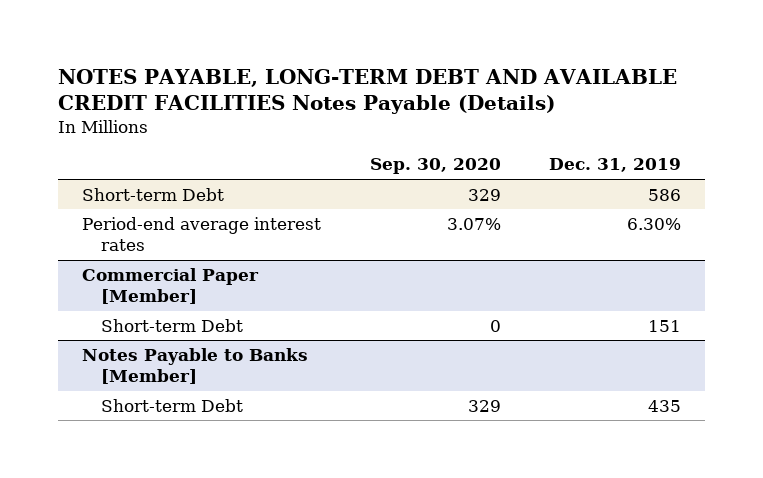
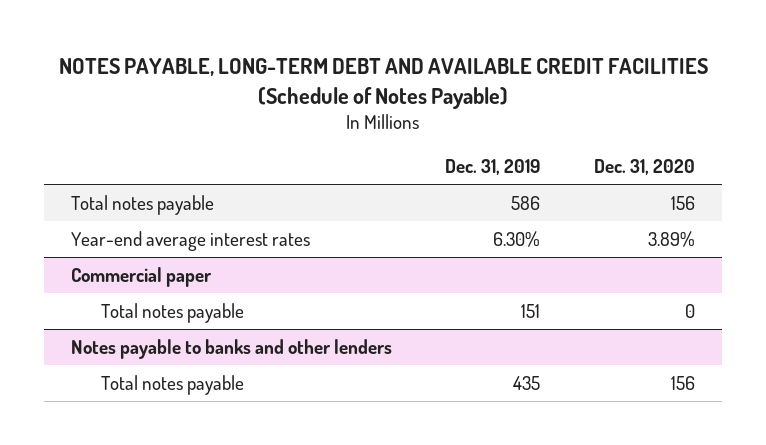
[58,69,678,115] NOTES PAYABLE, LONG-TERM DEBT AND AVAILABLE CREDIT FACILITIES Notes Payable (Details) -> [58,57,708,109] NOTES PAYABLE, LONG-TERM DEBT AND AVAILABLE CREDIT FACILITIES (Schedule of Notes Payable)
[369,158,501,175] Sep. 30, 2020 -> none
none -> [593,159,695,176] Dec. 31, 2020
[82,187,225,201] Short-term Debt -> [71,194,215,215] Total notes payable
[82,216,322,252] Period-end average interest rates -> [71,230,311,251] Year-end average interest rates
[82,267,260,305] Commercial Paper [Member] -> [71,266,213,287] Commercial paper
[101,318,244,332] Short-term Debt -> [100,302,244,323] Total notes payable
[82,347,309,385] Notes Payable to Banks [Member] -> [71,338,393,359] Notes payable to banks and other lenders
[101,398,244,412] Short-term Debt -> [100,374,244,395] Total notes payable

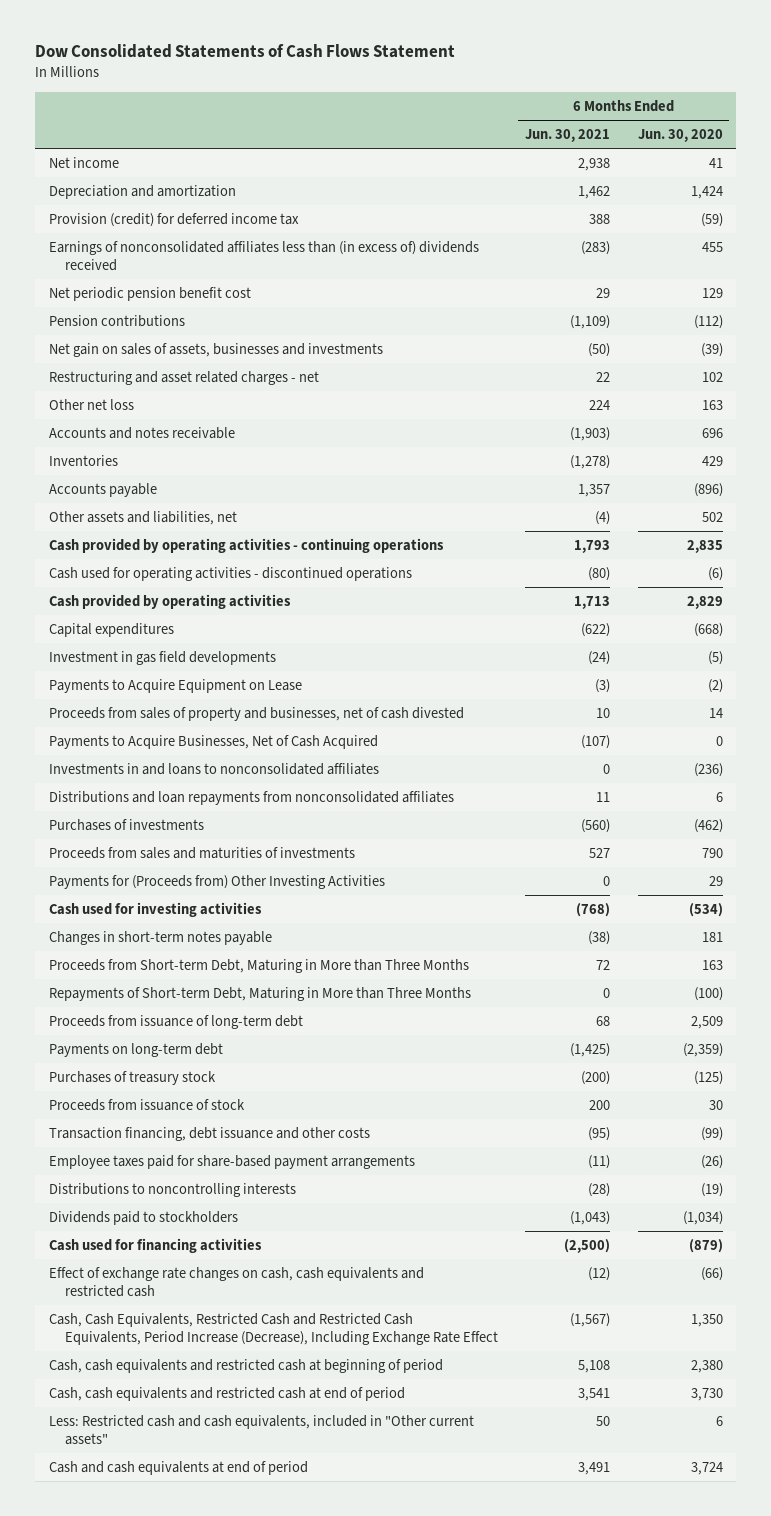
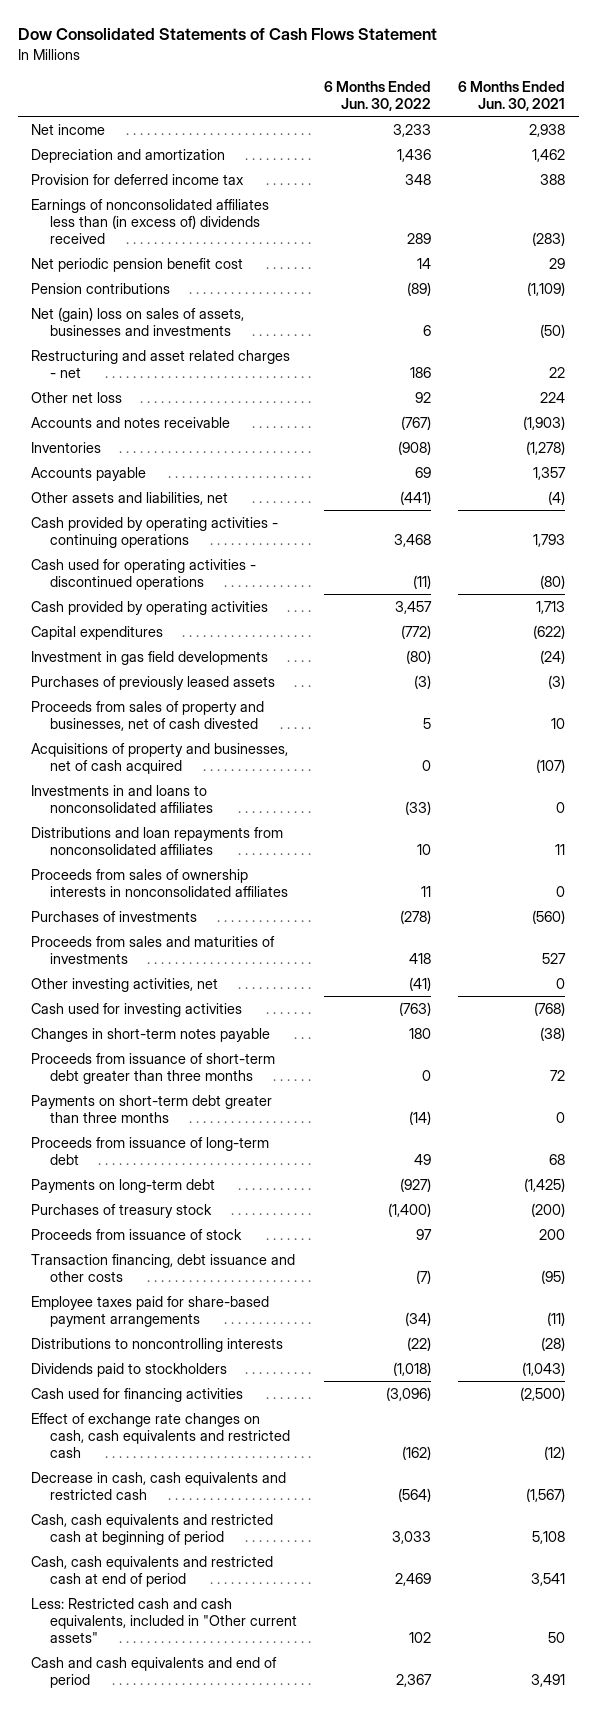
[637,129,723,143] Jun. 30, 2020 -> none
none -> [324,81,432,112] 6 Months Ended Jun. 30, 2022
[48,212,299,227] Provision (credit) for deferred income tax -> [31,173,245,185] Provision for deferred income tax
[48,342,383,357] Net gain on sales of assets, businesses and investments -> [31,306,245,336] Net (gain) loss on sales of assets, businesses and investments
[48,678,302,693] Payments to Acquire Equipment on Lease -> [31,675,276,690] Purchases of previously leased assets
[48,734,378,749] Payments to Acquire Businesses, Net of Cash Acquired -> [31,742,289,774] Acquisitions of property and businesses, net of cash acquired
none -> [31,868,289,897] Proceeds from sales of ownership interests in nonconsolidated affiliates
[48,874,385,889] Payments for (Proceeds from) Other Investing Activities -> [31,977,219,992] Other investing activities, net
[48,958,469,973] Proceeds from Short-term Debt, Maturing in More than Three Months -> [31,1052,276,1084] Proceeds from issuance of short-term debt greater than three months
[48,986,471,1001] Repayments of Short-term Debt, Maturing in More than Three Months -> [31,1094,273,1123] Payments on short-term debt greater than three months
[48,1312,498,1345] Cash, Cash Equivalents, Restricted Cash and Restricted Cash Equivalents, Period Increase (Decrease), Including Exchange Rate Effect -> [31,1471,287,1500] Decrease in cash, cash equivalents and restricted cash
[48,1460,308,1475] Cash and cash equivalents at end of period -> [31,1656,278,1688] Cash and cash equivalents and end of period

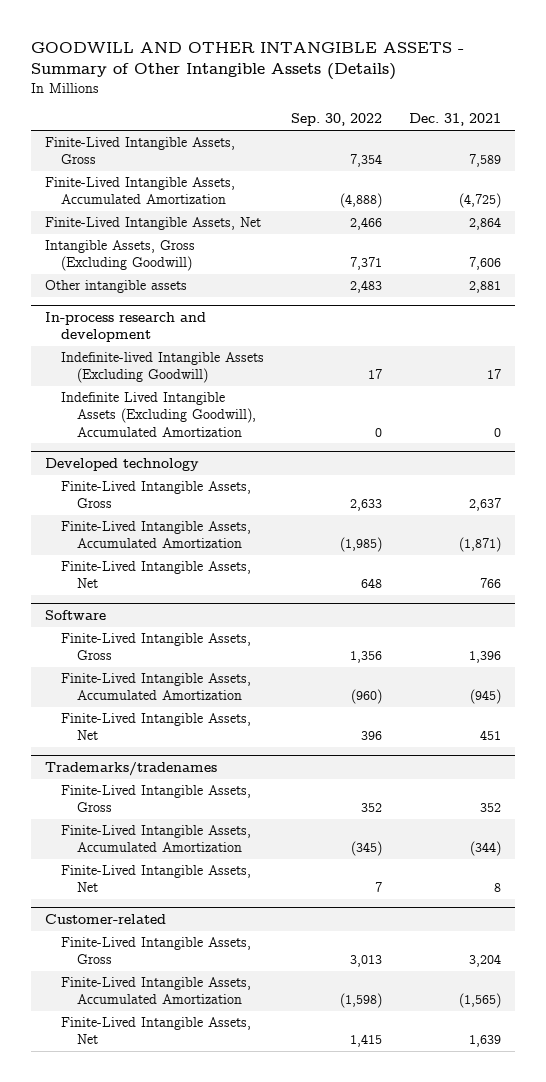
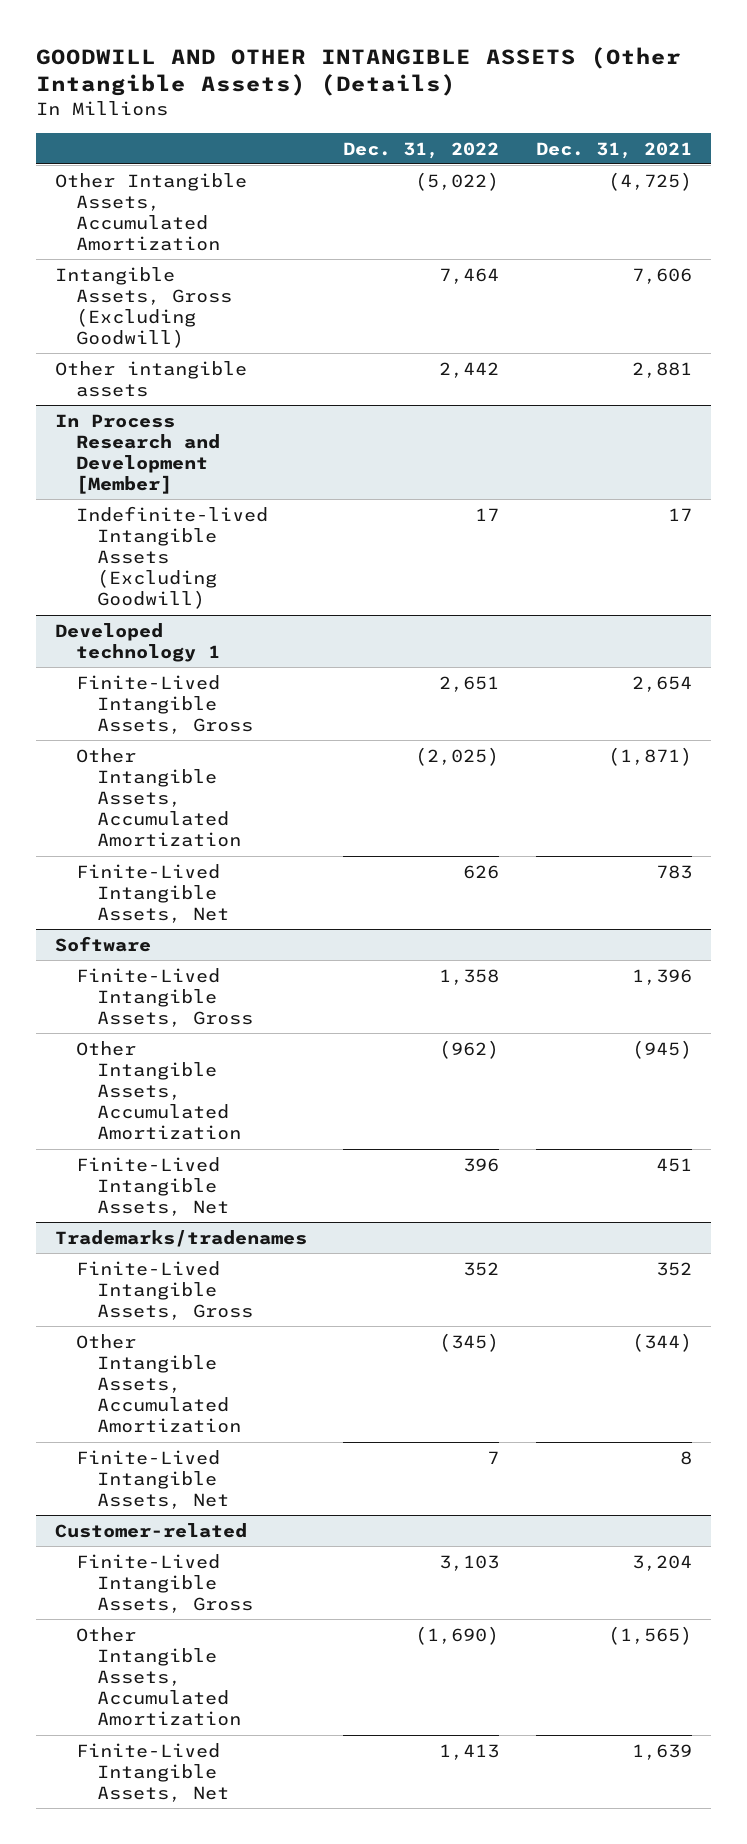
[31,41,465,81] GOODWILL AND OTHER INTANGIBLE ASSETS - Summary of Other Intangible Assets (Details) -> [36,46,682,97] GOODWILL AND OTHER INTANGIBLE ASSETS (Other Intangible Assets) (Details)
[291,113,383,127] Sep. 30, 2022 -> none
none -> [343,141,500,159] Dec. 31, 2022
[44,137,235,165] Finite-Lived Intangible Assets, Gross -> none
[44,217,261,231] Finite-Lived Intangible Assets, Net -> none
[44,177,235,205] Finite-Lived Intangible Assets, Accumulated Amortization -> [54,172,247,252] Other Intangible Assets, Accumulated Amortization
[44,311,206,342] In-process research and development -> [54,413,220,495] In Process Research and Development [Member]
[60,392,256,437] Indefinite Lived Intangible Assets (Excluding Goodwill), Accumulated Amortization -> none
[44,457,199,471] Developed technology -> [54,622,220,662] Developed technology 1
[469,498,502,512] 2,637 -> [632,675,693,692] 2,654
[60,521,251,549] Finite-Lived Intangible Assets, Accumulated Amortization -> [75,747,241,848] Other Intangible Assets, Accumulated Amortization
[480,578,502,589] 766 -> [656,864,693,879] 783
[60,673,251,701] Finite-Lived Intangible Assets, Accumulated Amortization -> [75,1040,241,1141] Other Intangible Assets, Accumulated Amortization
[60,825,251,853] Finite-Lived Intangible Assets, Accumulated Amortization -> [75,1333,241,1434] Other Intangible Assets, Accumulated Amortization
[60,977,251,1005] Finite-Lived Intangible Assets, Accumulated Amortization -> [75,1626,241,1727] Other Intangible Assets, Accumulated Amortization

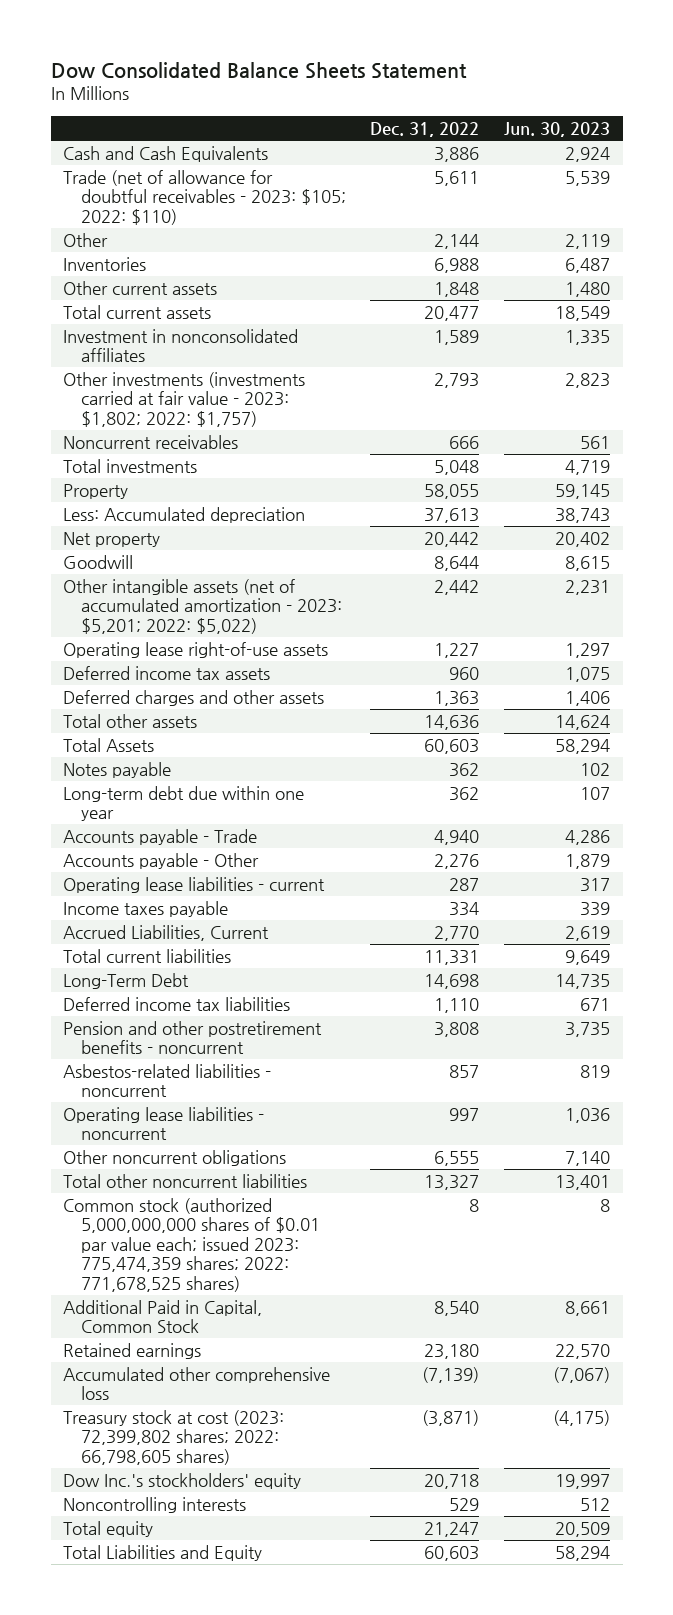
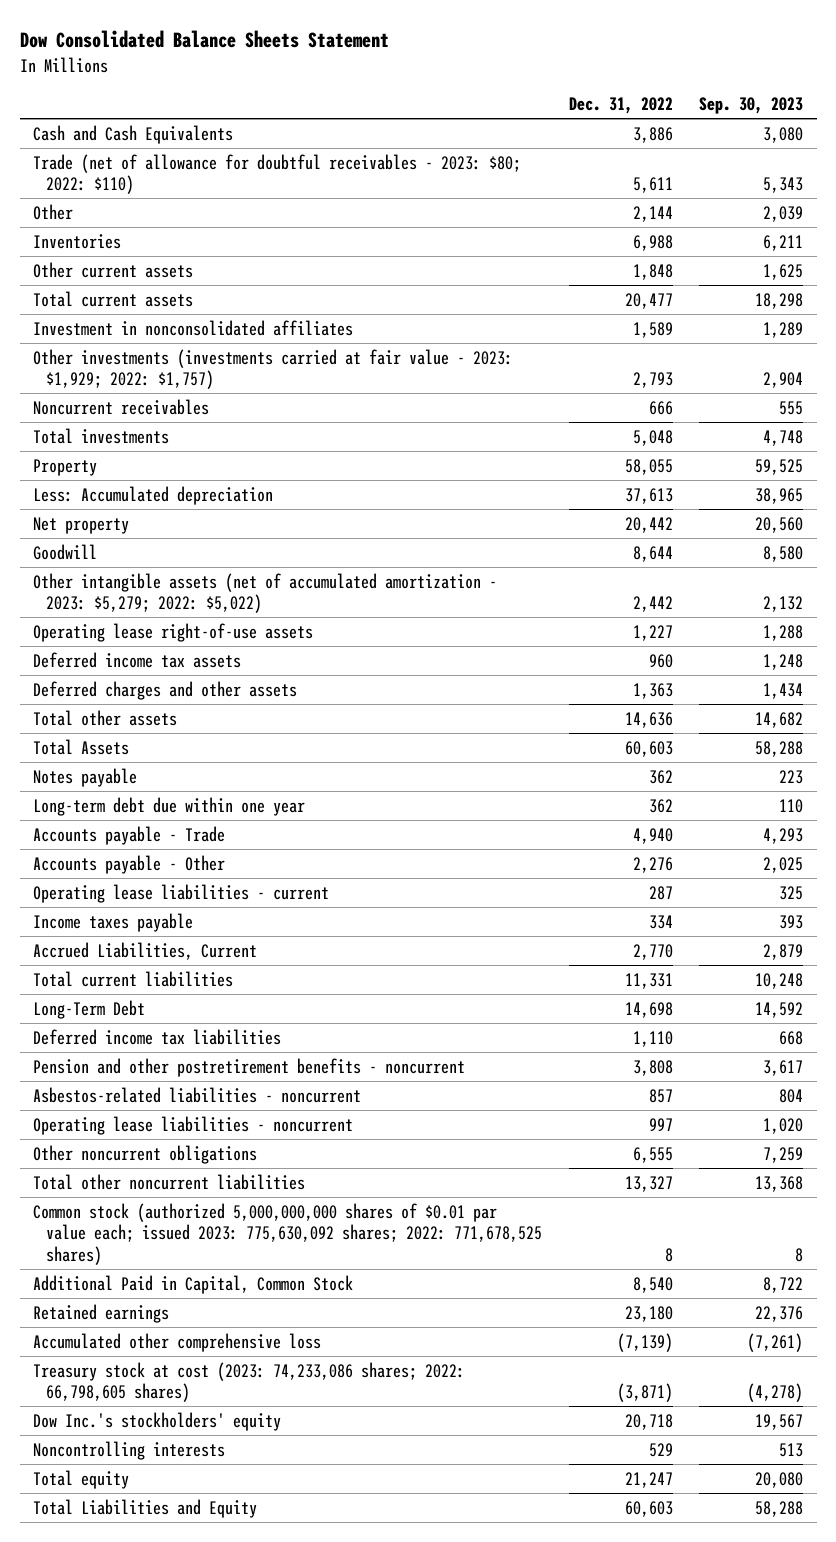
[504,122,611,138] Jun. 30, 2023 -> none
none -> [699,97,804,115] Sep. 30, 2023
[62,169,346,225] Trade (net of allowance for doubtful receivables - 2023: $105; 2022: $110) -> [32,153,521,195] Trade (net of allowance for doubtful receivables - 2023: $80; 2022: $110)
[62,371,305,427] Other investments (investments carried at fair value - 2023: $1,802; 2022: $1,757) -> [32,348,513,390] Other investments (investments carried at fair value - 2023: $1,929; 2022: $1,757)
[62,578,342,634] Other intangible assets (net of accumulated amortization - 2023: $5,201; 2022: $5,022) -> [32,572,497,614] Other intangible assets (net of accumulated amortization - 2023: $5,279; 2022: $5,022)
[62,1197,320,1292] Common stock (authorized 5,000,000,000 shares of $0.01 par value each; issued 2023: 775,474,359 shares; 2022: 771,678,525 shares) -> [32,1202,543,1265] Common stock (authorized 5,000,000,000 shares of $0.01 par value each; issued 2023: 775,630,092 shares; 2022: 771,678,525 shares)
[62,1409,284,1465] Treasury stock at cost (2023: 72,399,802 shares; 2022: 66,798,605 shares) -> [32,1361,465,1403] Treasury stock at cost (2023: 74,233,086 shares; 2022: 66,798,605 shares)

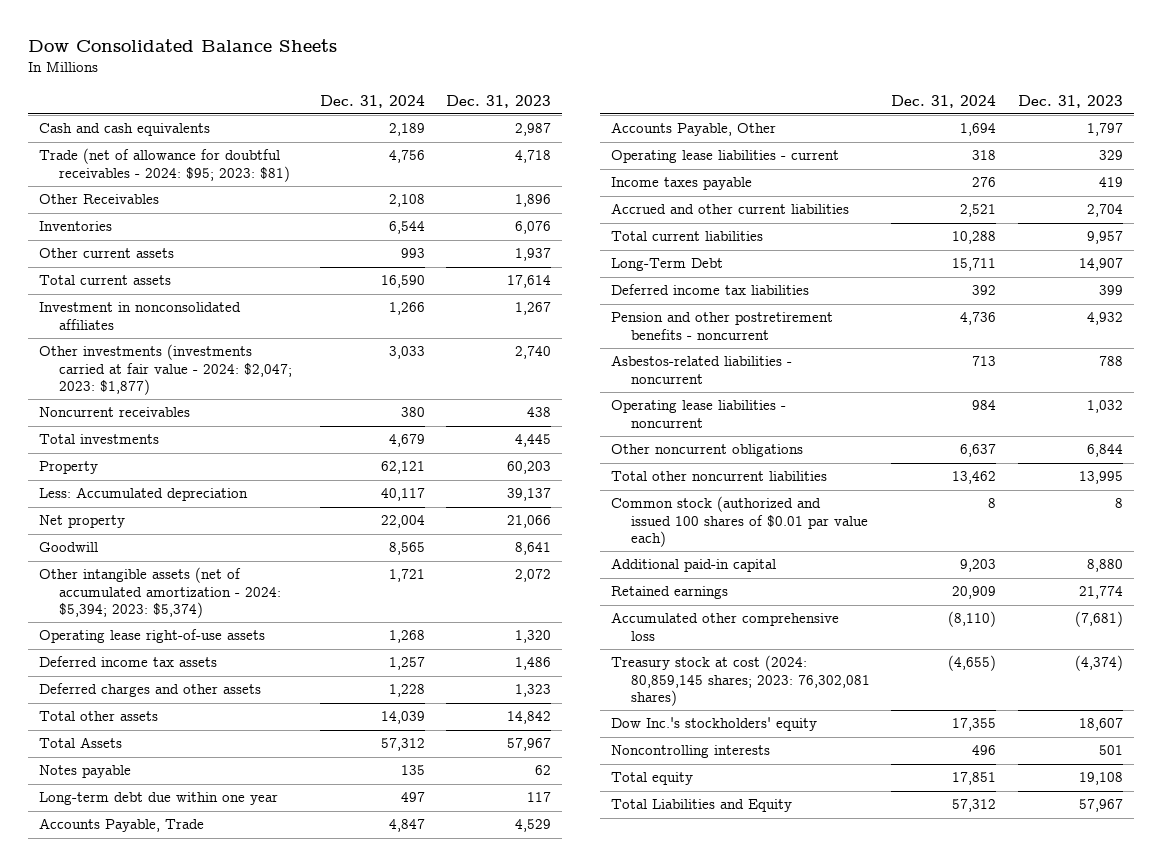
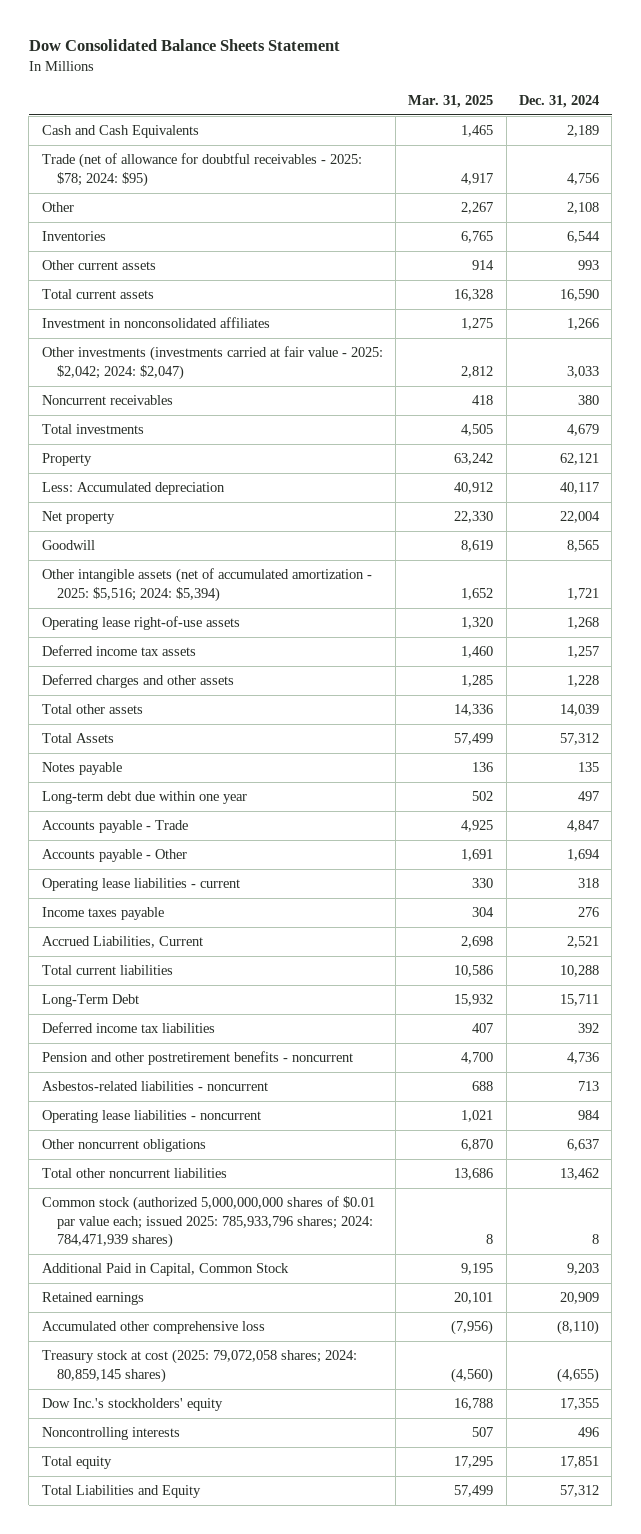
[28,38,338,52] Dow Consolidated Balance Sheets -> [28,39,340,52] Dow Consolidated Balance Sheets Statement
[446,94,552,108] Dec. 31, 2023 -> none
none -> [408,94,494,108] Mar. 31, 2025
[39,123,211,137] Cash and cash equivalents -> [41,125,199,139] Cash and Cash Equivalents
[39,148,291,182] Trade (net of allowance for doubtful receivables - 2024: $95; 2023: $81) -> [41,153,362,187] Trade (net of allowance for doubtful receivables - 2025: $78; 2024: $95)
[39,194,160,205] Other Receivables -> [41,202,74,213] Other
[39,344,293,396] Other investments (investments carried at fair value - 2024: $2,047; 2023: $1,877) -> [41,346,383,380] Other investments (investments carried at fair value - 2025: $2,042; 2024: $2,047)
[39,567,282,619] Other intangible assets (net of accumulated amortization - 2024: $5,394; 2023: $5,374) -> [41,568,372,602] Other intangible assets (net of accumulated amortization - 2025: $5,516; 2024: $5,394)
[39,818,205,833] Accounts Payable, Trade -> [41,820,188,834] Accounts payable - Trade
[610,122,776,137] Accounts Payable, Other -> [41,849,187,863] Accounts payable - Other
[610,203,849,215] Accrued and other current liabilities -> [41,936,203,949] Accrued Liabilities, Current
[610,496,868,548] Common stock (authorized and issued 100 shares of $0.01 par value each) -> none
none -> [41,1196,375,1249] Common stock (authorized 5,000,000,000 shares of $0.01 par value each; issued 2025: 785,933,796 shares; 2024: 784,471,939 shares)
[610,558,776,573] Additional paid-in capital -> [41,1263,289,1277] Additional Paid in Capital, Common Stock
[610,655,870,707] Treasury stock at cost (2024: 80,859,145 shares; 2023: 76,302,081 shares) -> [41,1349,357,1383] Treasury stock at cost (2025: 79,072,058 shares; 2024: 80,859,145 shares)

